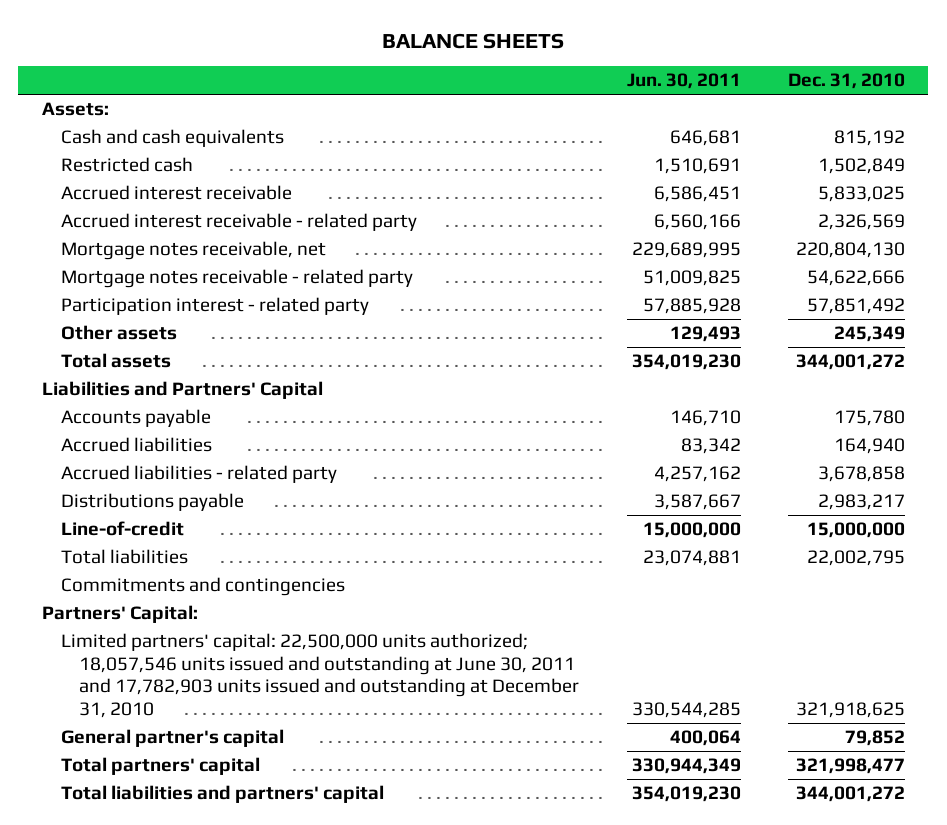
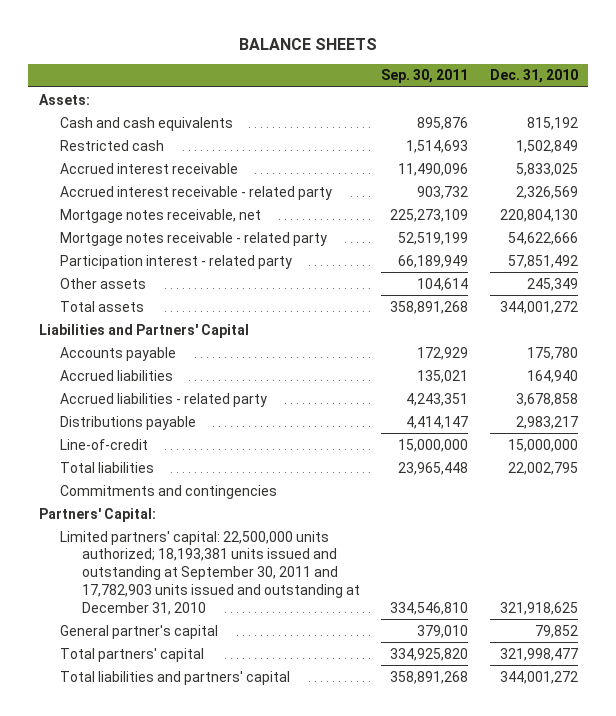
[626,73,741,90] Jun. 30, 2011 -> none
none -> [381,69,469,84] Sep. 30, 2011
[60,633,580,718] Limited partners' capital: 22,500,000 units authorized; 18,057,546 units issued and outstanding at June 30, 2011 and 17,782,903 units issued and outstanding at December 31, 2010 -> [60,530,360,615] Limited partners' capital: 22,500,000 units authorized; 18,193,381 units issued and outstanding at September 30, 2011 and 17,782,903 units issued and outstanding at December 31, 2010

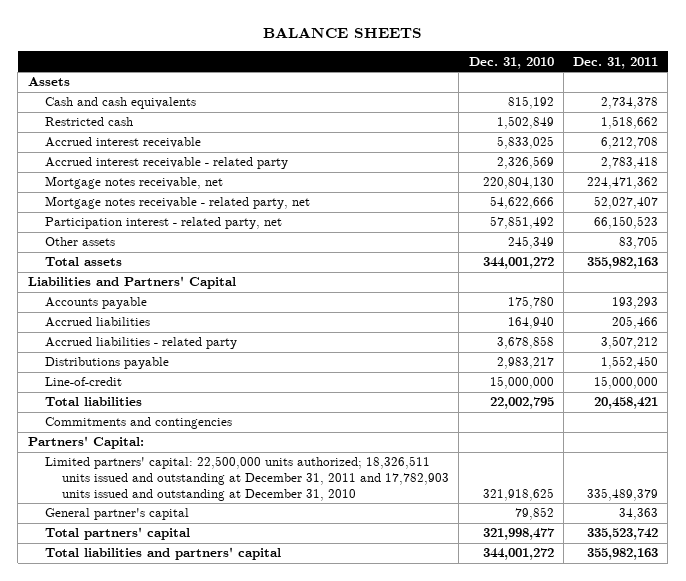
[381,69,469,84] Sep. 30, 2011 -> none
none -> [573,56,659,69] Dec. 31, 2011
[38,93,90,105] Assets: -> [27,77,70,87] Assets
[60,231,328,246] Mortgage notes receivable - related party -> [44,196,310,210] Mortgage notes receivable - related party, net
[60,254,293,269] Participation interest - related party -> [44,217,282,230] Participation interest - related party, net
[60,530,360,615] Limited partners' capital: 22,500,000 units authorized; 18,193,381 units issued and outstanding at September 30, 2011 and 17,782,903 units issued and outstanding at December 31, 2010 -> [44,456,450,501] Limited partners' capital: 22,500,000 units authorized; 18,326,511 units issued and outstanding at December 31, 2011 and 17,782,903 units issued and outstanding at December 31, 2010

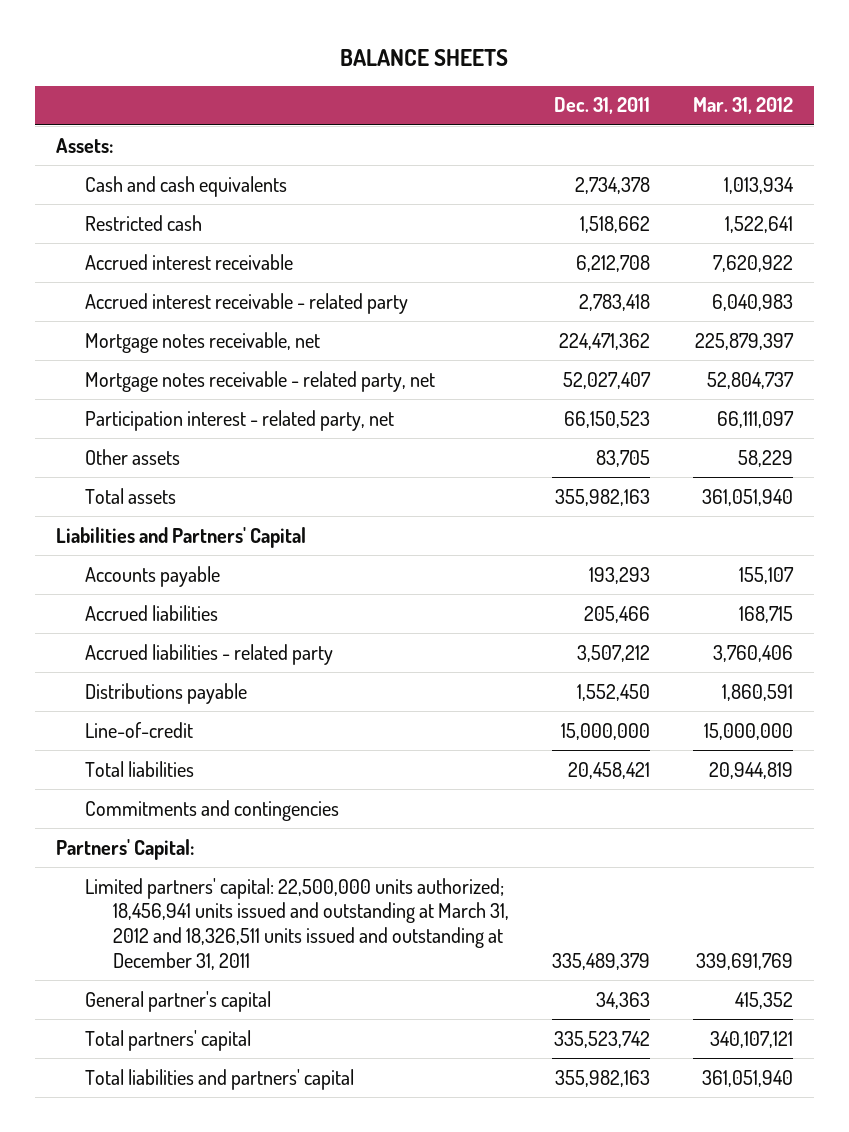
[468,56,554,69] Dec. 31, 2010 -> none
none -> [692,97,793,115] Mar. 31, 2012
[27,77,70,87] Assets -> [56,137,114,153] Assets:
[44,456,450,501] Limited partners' capital: 22,500,000 units authorized; 18,326,511 units issued and outstanding at December 31, 2011 and 17,782,903 units issued and outstanding at December 31, 2010 -> [84,877,510,970] Limited partners' capital: 22,500,000 units authorized; 18,456,941 units issued and outstanding at March 31, 2012 and 18,326,511 units issued and outstanding at December 31, 2011

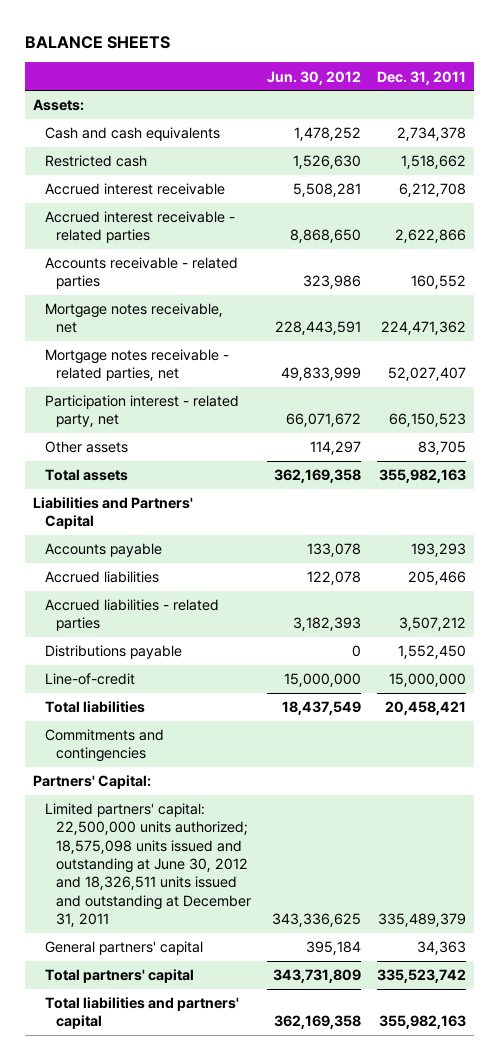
[692,97,793,115] Mar. 31, 2012 -> none
none -> [266,70,361,85] Jun. 30, 2012
[84,292,408,314] Accrued interest receivable - related party -> [44,211,235,244] Accrued interest receivable - related parties
[579,293,651,311] 2,783,418 -> [394,229,466,244] 2,622,866
none -> [44,257,238,290] Accounts receivable - related parties
[84,370,435,392] Mortgage notes receivable - related party, net -> [44,349,229,382] Mortgage notes receivable - related parties, net
[84,643,333,665] Accrued liabilities - related party -> [44,599,219,632] Accrued liabilities - related parties
[84,877,510,970] Limited partners' capital: 22,500,000 units authorized; 18,456,941 units issued and outstanding at March 31, 2012 and 18,326,511 units issued and outstanding at December 31, 2011 -> [44,803,252,928] Limited partners' capital: 22,500,000 units authorized; 18,575,098 units issued and outstanding at June 30, 2012 and 18,326,511 units issued and outstanding at December 31, 2011
[84,990,271,1012] General partner's capital -> [44,941,203,956] General partners' capital

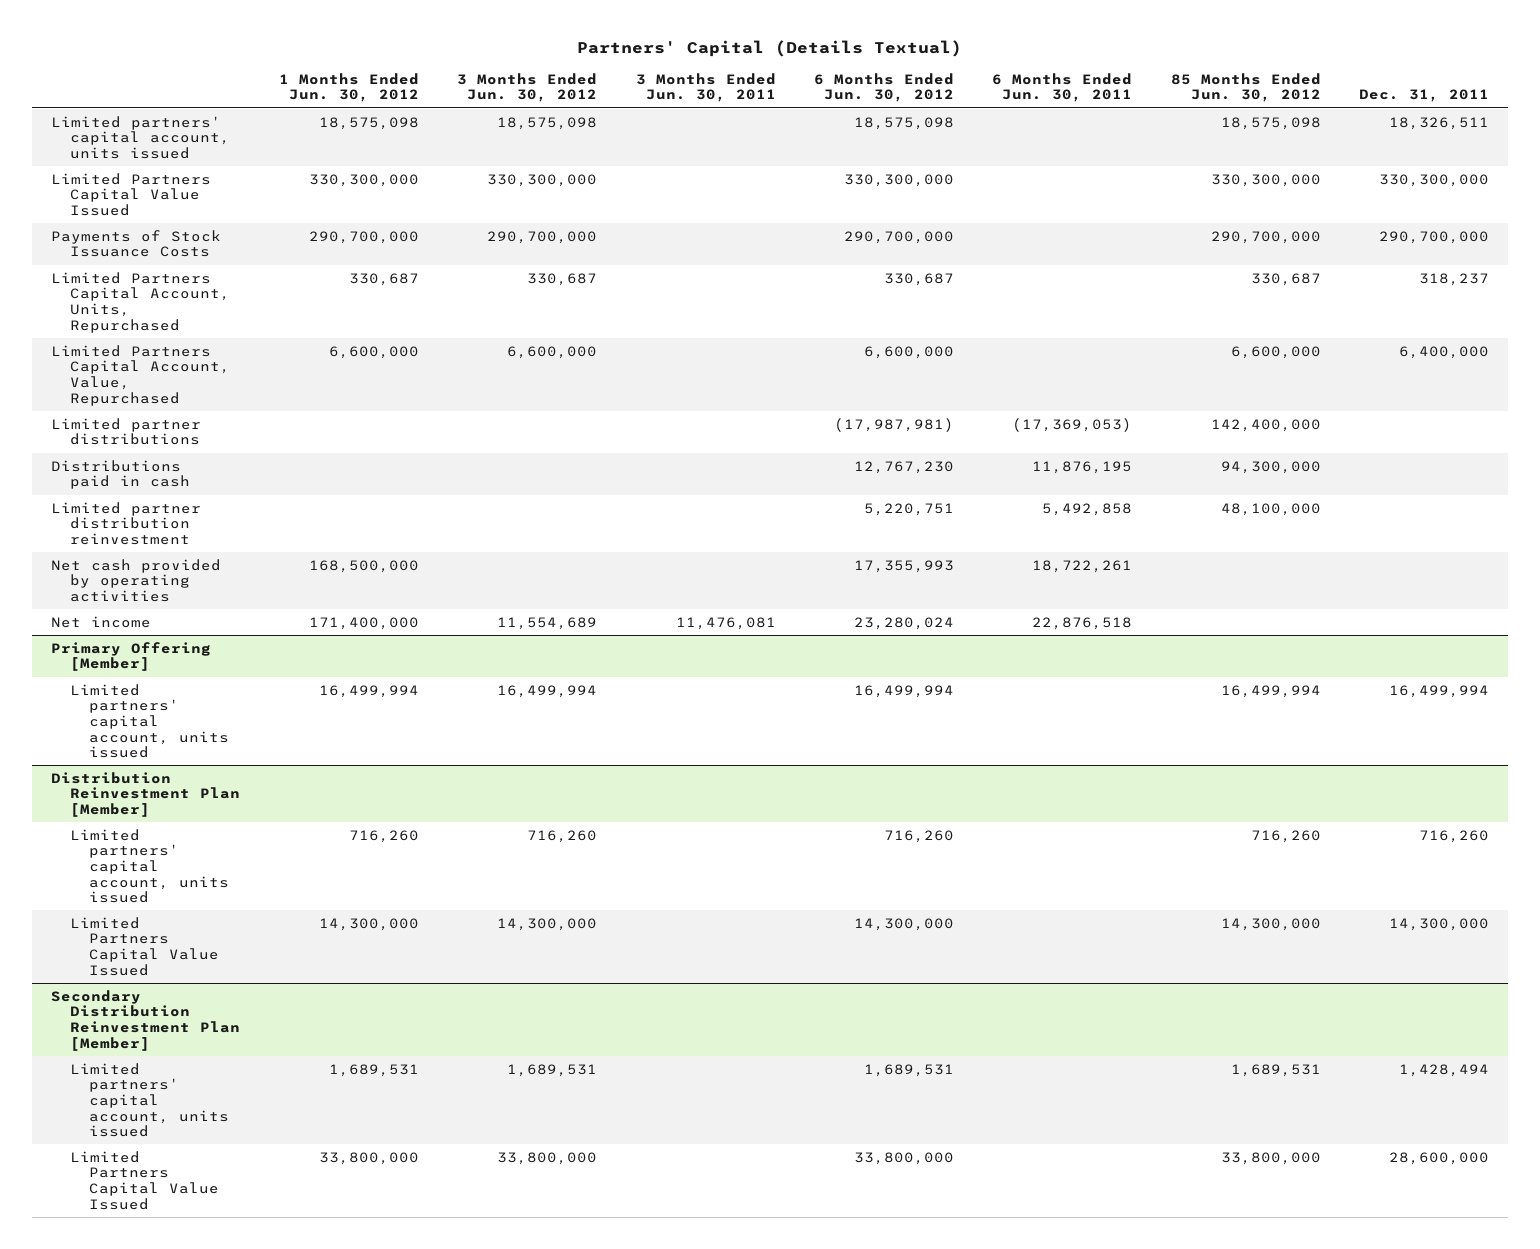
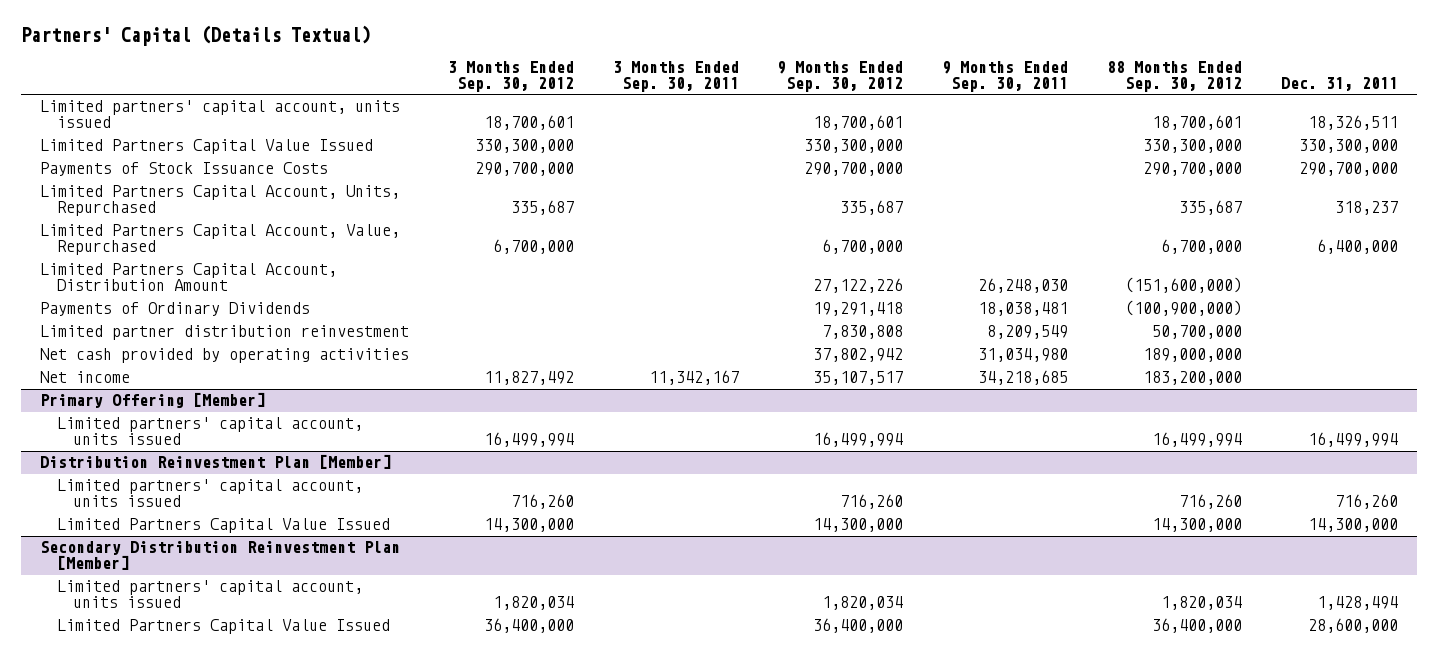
[278,72,419,103] 1 Months Ended Jun. 30, 2012 -> none
[457,72,598,103] 3 Months Ended Jun. 30, 2012 -> none
[635,72,776,103] 3 Months Ended Jun. 30, 2011 -> none
[813,72,954,103] 6 Months Ended Jun. 30, 2012 -> none
[992,72,1133,103] 6 Months Ended Jun. 30, 2011 -> none
[1170,72,1321,103] 85 Months Ended Jun. 30, 2012 -> none
none -> [448,60,575,92] 3 Months Ended Sep. 30, 2012
none -> [612,60,739,92] 3 Months Ended Sep. 30, 2011
none -> [777,60,904,92] 9 Months Ended Sep. 30, 2012
none -> [942,60,1069,92] 9 Months Ended Sep. 30, 2011
none -> [1106,60,1242,92] 88 Months Ended Sep. 30, 2012
[51,417,202,446] Limited partner distributions -> [40,263,338,292] Limited Partners Capital Account, Distribution Amount
[51,459,191,490] Distributions paid in cash -> [40,302,311,317] Payments of Ordinary Dividends

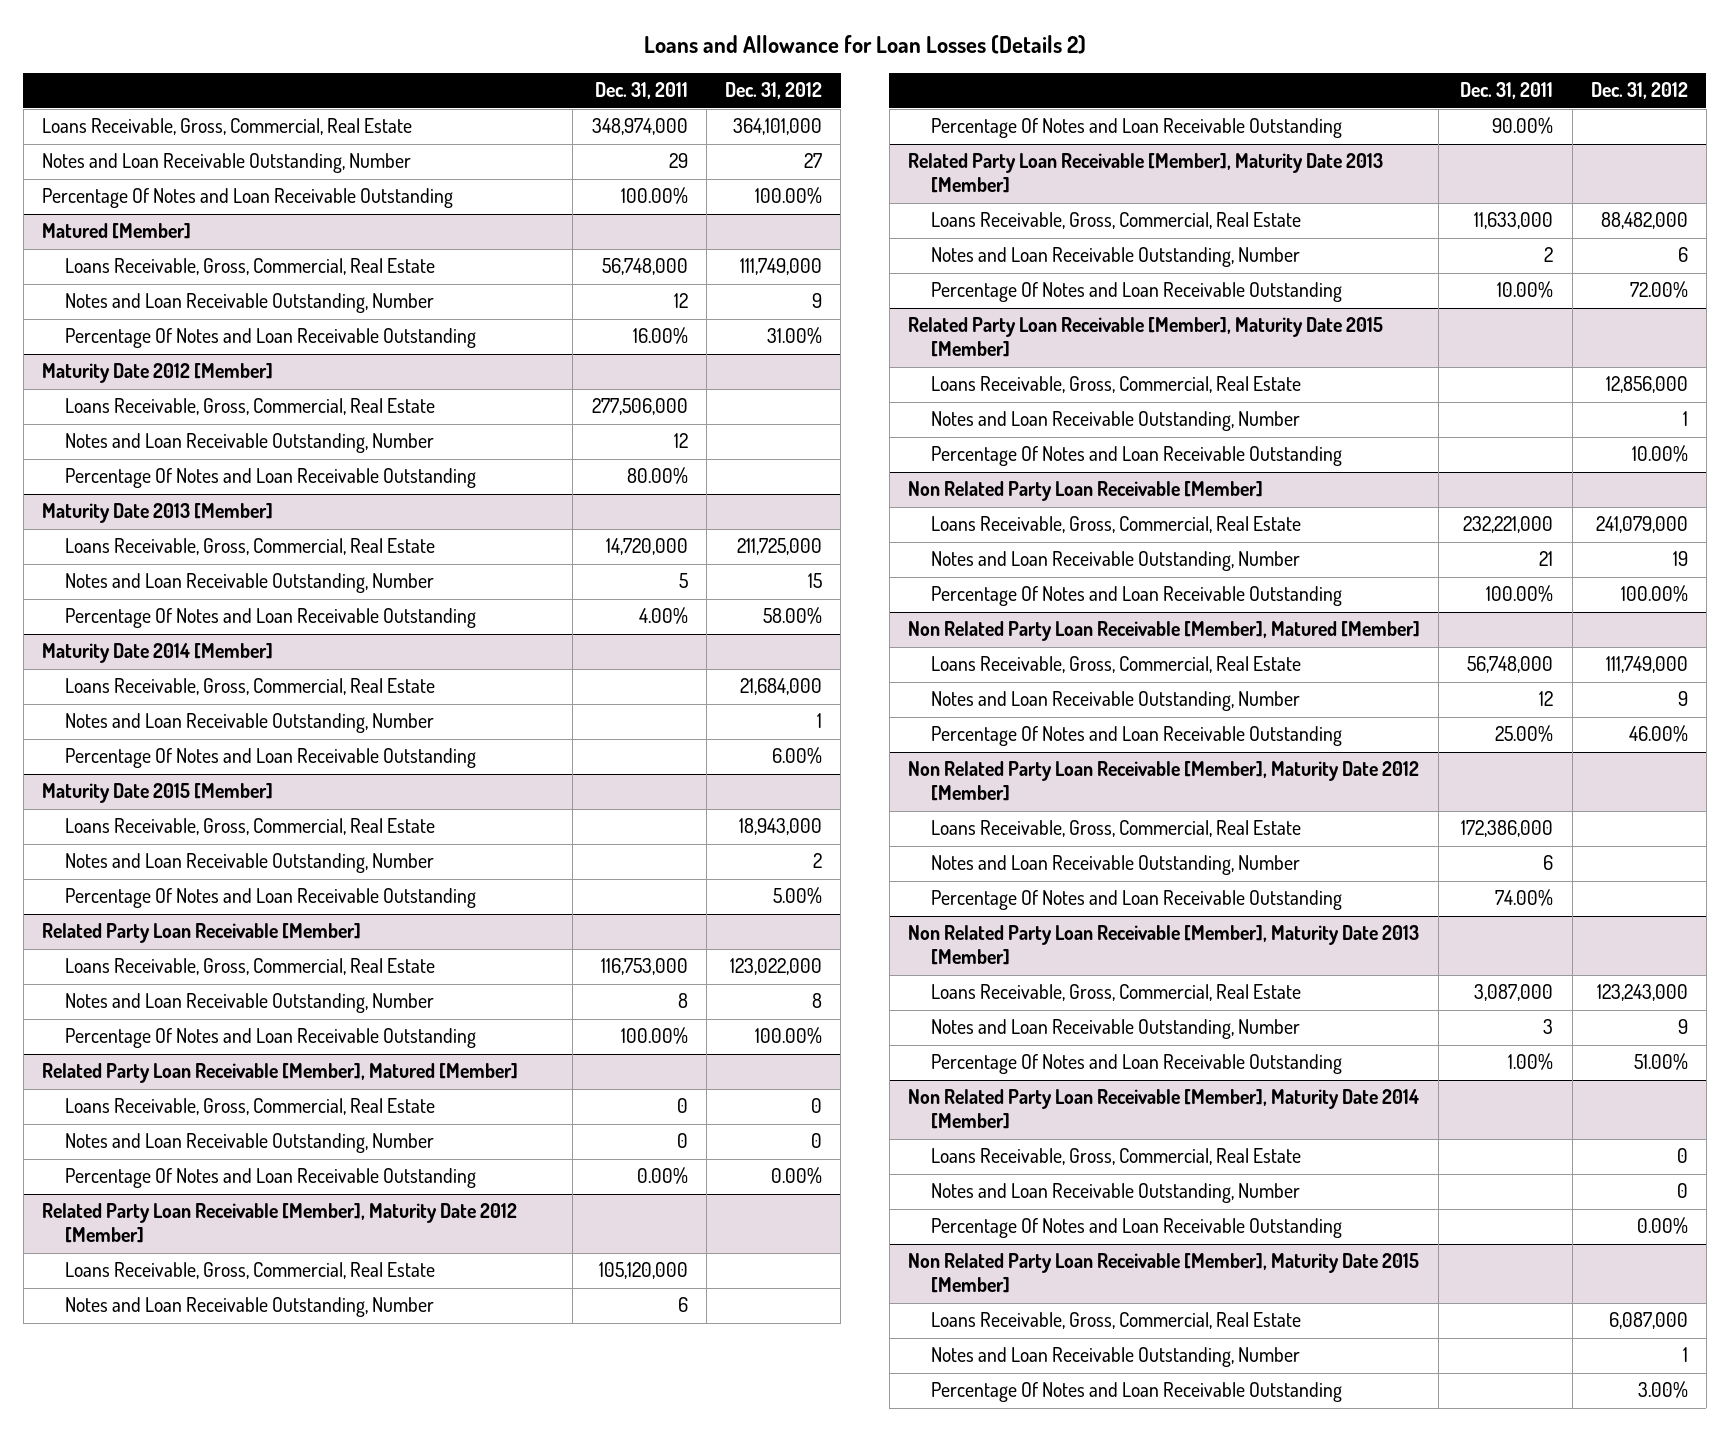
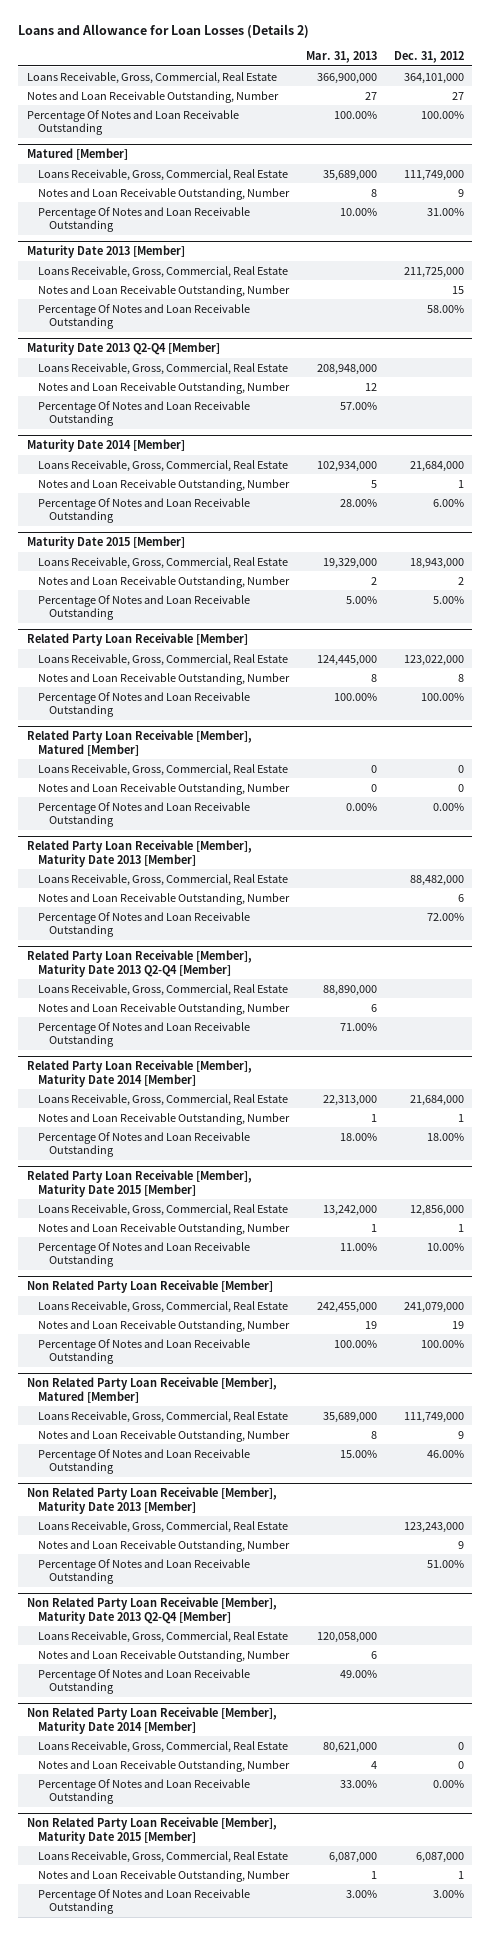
[594,82,688,100] Dec. 31, 2011 -> none
none -> [305,50,377,63] Mar. 31, 2013
[42,363,274,384] Maturity Date 2012 [Member] -> none
[65,398,436,416] Loans Receivable, Gross, Commercial, Real Estate -> none
[65,433,435,454] Notes and Loan Receivable Outstanding, Number -> none
[65,468,477,489] Percentage Of Notes and Loan Receivable Outstanding -> none
none -> [26,342,220,356] Maturity Date 2013 Q2-Q4 [Member]
none -> [37,362,288,375] Loans Receivable, Gross, Commercial, Real Estate
none -> [37,381,290,394] Notes and Loan Receivable Outstanding, Number
none -> [37,400,250,427] Percentage Of Notes and Loan Receivable Outstanding
[42,1203,518,1244] Related Party Loan Receivable [Member], Maturity Date 2012 [Member] -> none
[65,1262,436,1280] Loans Receivable, Gross, Commercial, Real Estate -> none
[65,1297,435,1318] Notes and Loan Receivable Outstanding, Number -> none
[931,118,1343,139] Percentage Of Notes and Loan Receivable Outstanding -> none
none -> [26,950,252,977] Related Party Loan Receivable [Member], Maturity Date 2013 Q2-Q4 [Member]
none -> [37,983,288,996] Loans Receivable, Gross, Commercial, Real Estate
none -> [37,1002,290,1015] Notes and Loan Receivable Outstanding, Number
none -> [37,1021,250,1048] Percentage Of Notes and Loan Receivable Outstanding
none -> [26,1060,252,1087] Related Party Loan Receivable [Member], Maturity Date 2014 [Member]
none -> [37,1093,288,1106] Loans Receivable, Gross, Commercial, Real Estate
none -> [37,1112,290,1125] Notes and Loan Receivable Outstanding, Number
none -> [37,1131,250,1158] Percentage Of Notes and Loan Receivable Outstanding
[907,761,1419,802] Non Related Party Loan Receivable [Member], Maturity Date 2012 [Member] -> none
[931,820,1302,838] Loans Receivable, Gross, Commercial, Real Estate -> none
[931,855,1301,876] Notes and Loan Receivable Outstanding, Number -> none
[931,890,1343,911] Percentage Of Notes and Loan Receivable Outstanding -> none
none -> [26,1597,277,1624] Non Related Party Loan Receivable [Member], Maturity Date 2013 Q2-Q4 [Member]
none -> [37,1630,288,1643] Loans Receivable, Gross, Commercial, Real Estate
none -> [37,1649,290,1662] Notes and Loan Receivable Outstanding, Number
none -> [37,1668,250,1695] Percentage Of Notes and Loan Receivable Outstanding

